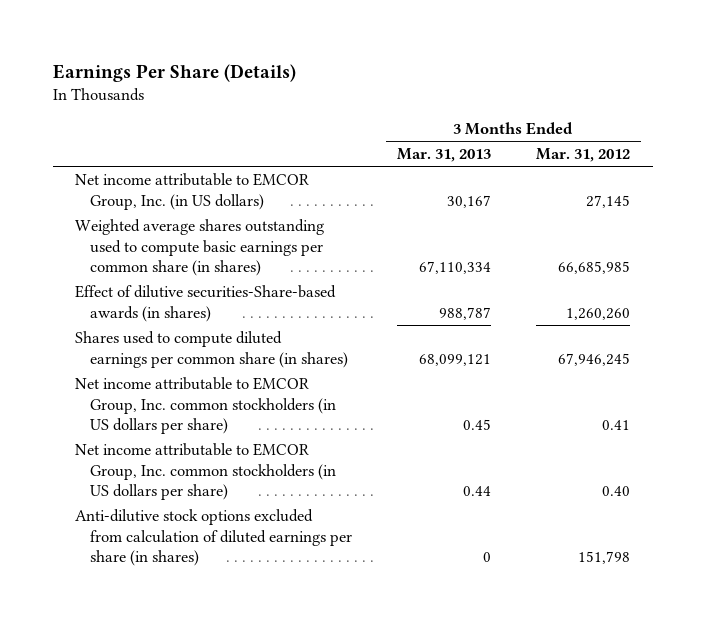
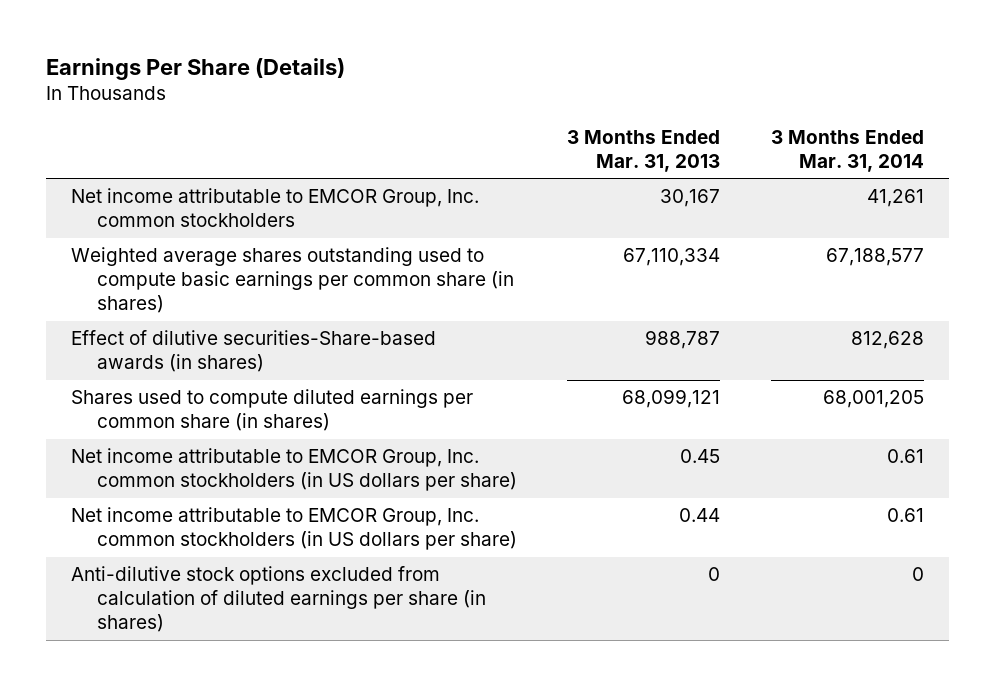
[535,148,630,163] Mar. 31, 2012 -> none
none -> [770,129,924,172] 3 Months Ended Mar. 31, 2014
[75,172,310,210] Net income attributable to EMCOR Group, Inc. (in US dollars) -> [70,188,479,228] Net income attributable to EMCOR Group, Inc. common stockholders

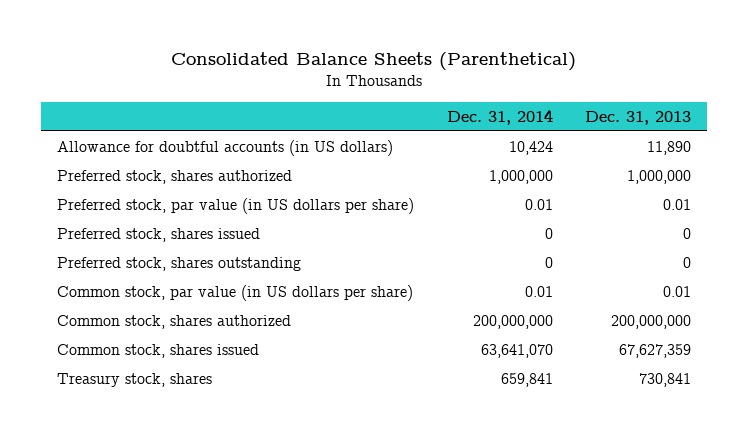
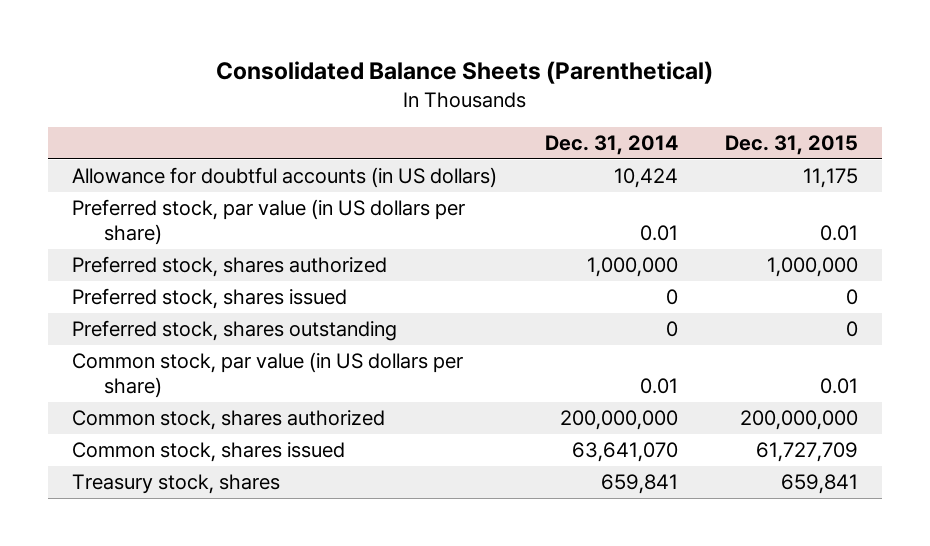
[585,110,692,125] Dec. 31, 2013 -> none
none -> [725,135,859,156] Dec. 31, 2015
[57,169,293,184] Preferred stock, shares authorized -> [71,256,387,278] Preferred stock, shares authorized

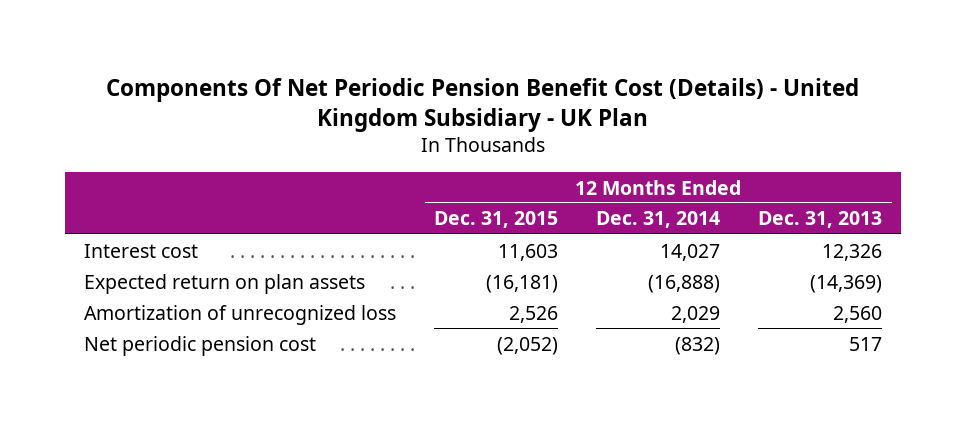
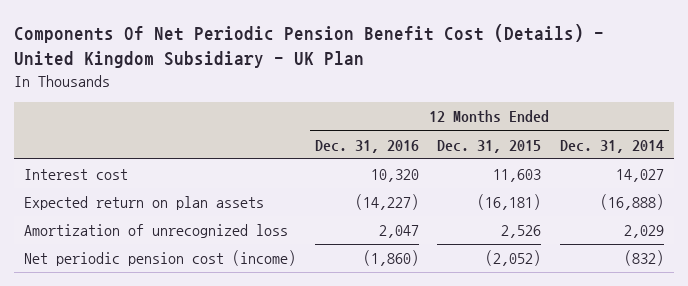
[758,211,883,229] Dec. 31, 2013 -> none
none -> [314,139,419,153] Dec. 31, 2016
[84,335,317,356] Net periodic pension cost -> [23,250,296,267] Net periodic pension cost (income)

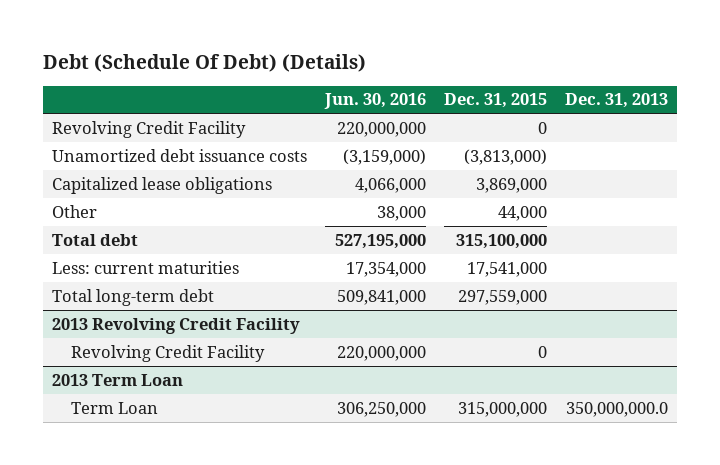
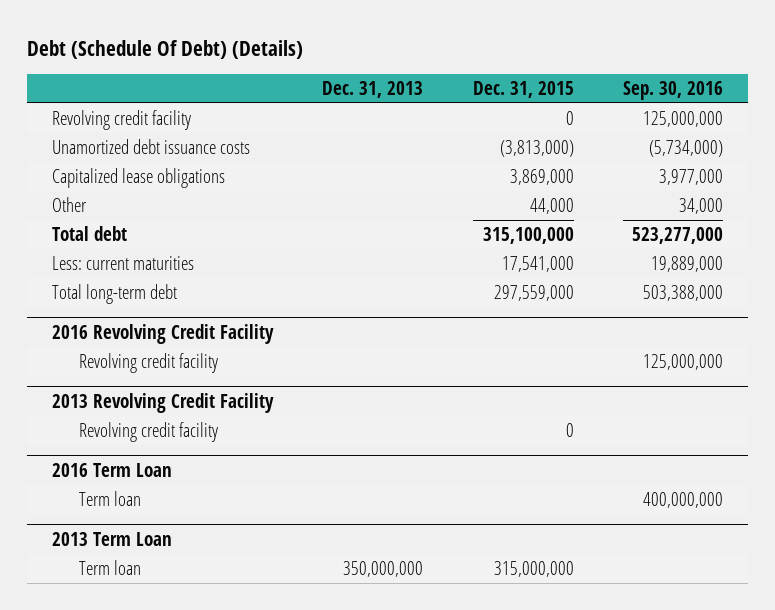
[323,93,426,110] Jun. 30, 2016 -> none
none -> [623,81,724,101] Sep. 30, 2016
[51,120,246,138] Revolving Credit Facility -> [51,109,191,130] Revolving credit facility
none -> [51,323,274,344] 2016 Revolving Credit Facility
none -> [79,352,219,373] Revolving credit facility
[71,344,266,362] Revolving Credit Facility -> [79,421,219,442] Revolving credit facility
none -> [51,462,172,477] 2016 Term Loan
none -> [79,490,142,506] Term loan
[71,401,159,414] Term Loan -> [79,559,142,575] Term loan
[565,401,668,417] 350,000,000.0 -> [343,560,424,577] 350,000,000

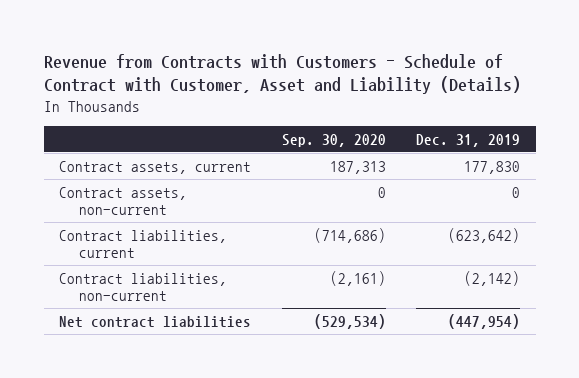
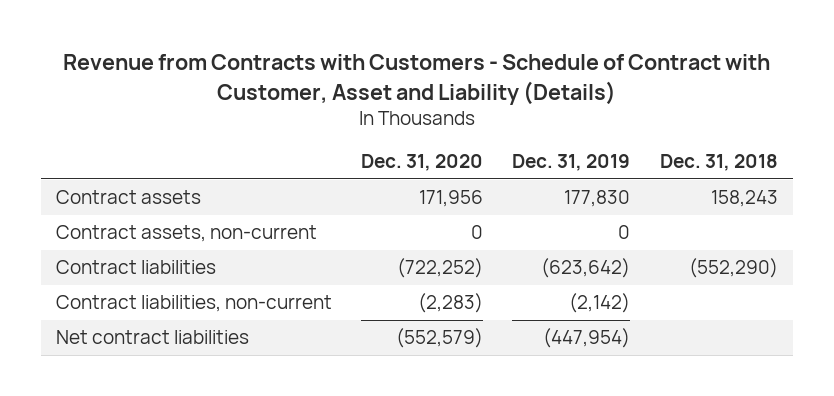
[281,133,386,147] Sep. 30, 2020 -> none
none -> [361,154,484,172] Dec. 31, 2020
none -> [659,154,778,172] Dec. 31, 2018
[59,160,252,174] Contract assets, current -> [55,190,201,205] Contract assets
[59,229,228,259] Contract liabilities, current -> [55,260,216,275] Contract liabilities

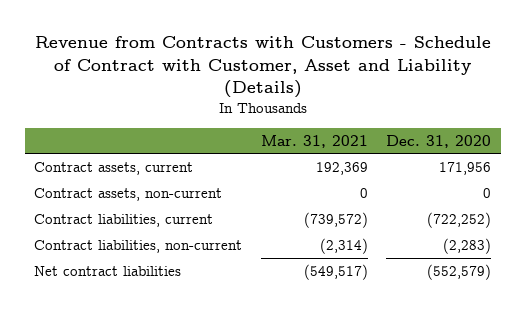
[512,154,631,172] Dec. 31, 2019 -> none
[659,154,778,172] Dec. 31, 2018 -> none
none -> [260,134,368,148] Mar. 31, 2021
[55,190,201,205] Contract assets -> [34,161,194,175] Contract assets, current
[55,260,216,275] Contract liabilities -> [34,213,214,227] Contract liabilities, current

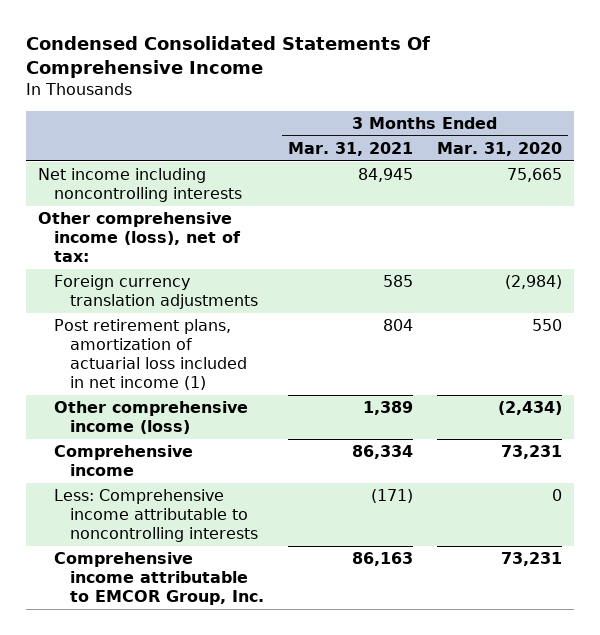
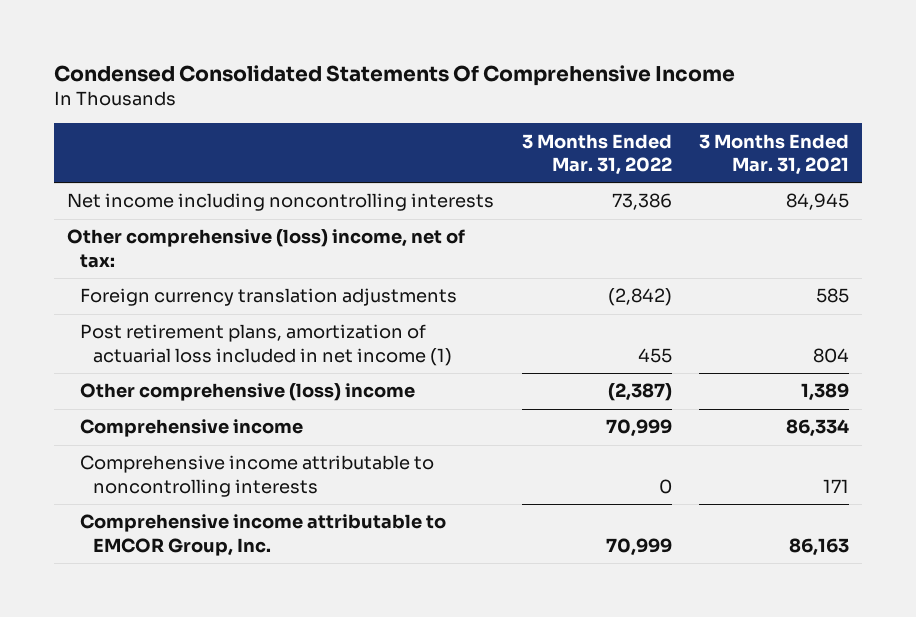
[437,141,563,156] Mar. 31, 2020 -> none
none -> [521,133,672,175] 3 Months Ended Mar. 31, 2022
[37,212,241,262] Other comprehensive income (loss), net of tax: -> [67,229,466,268] Other comprehensive (loss) income, net of tax:
[53,401,248,435] Other comprehensive income (loss) -> [80,383,416,402] Other comprehensive (loss) income
[53,489,258,542] Less: Comprehensive income attributable to noncontrolling interests -> [80,455,435,497] Comprehensive income attributable to noncontrolling interests
[370,489,413,504] (171) -> [822,478,849,493] 171

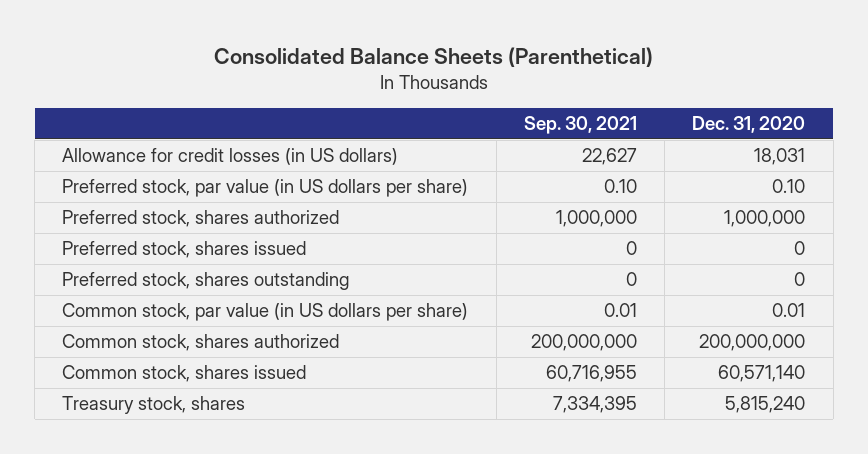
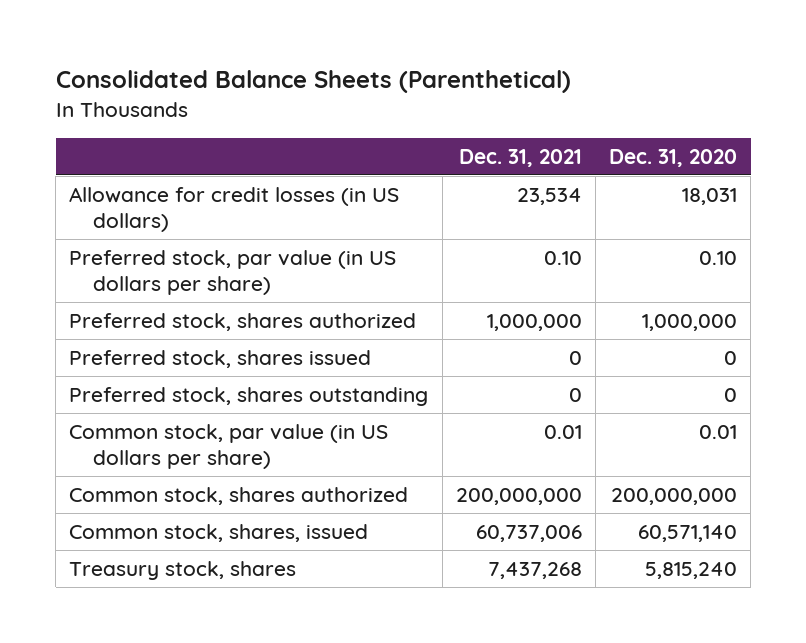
[523,115,637,134] Sep. 30, 2021 -> none
none -> [458,148,582,167] Dec. 31, 2021
[62,365,307,383] Common stock, shares issued -> [69,523,369,542] Common stock, shares, issued

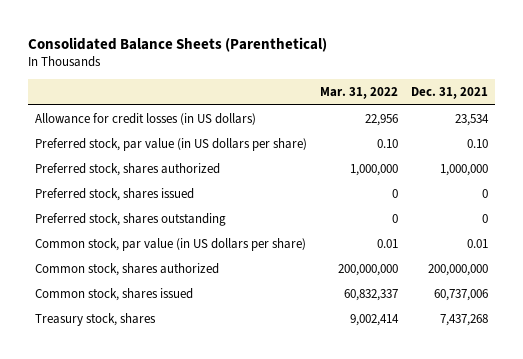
[608,148,737,167] Dec. 31, 2020 -> none
none -> [320,87,399,100] Mar. 31, 2022
[69,523,369,542] Common stock, shares, issued -> [34,287,193,301] Common stock, shares issued

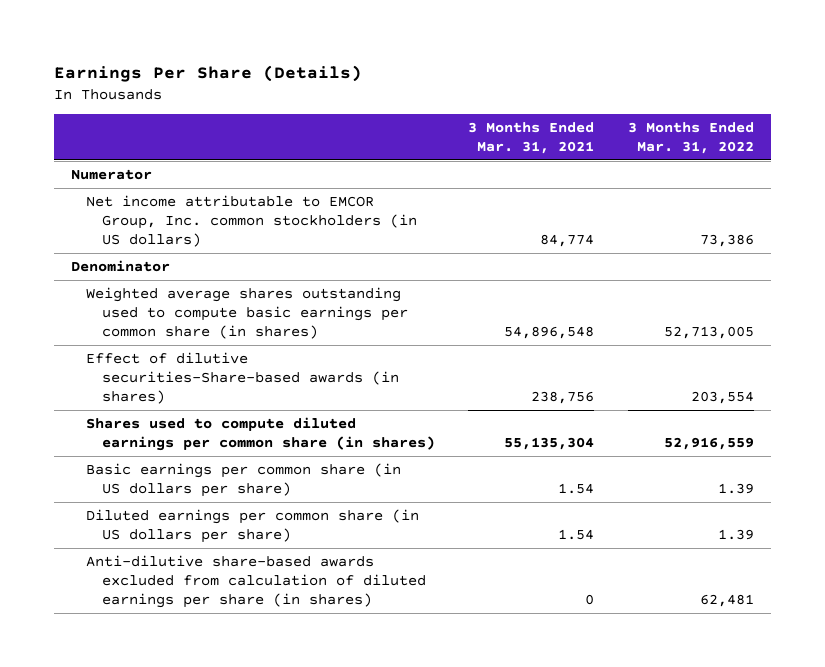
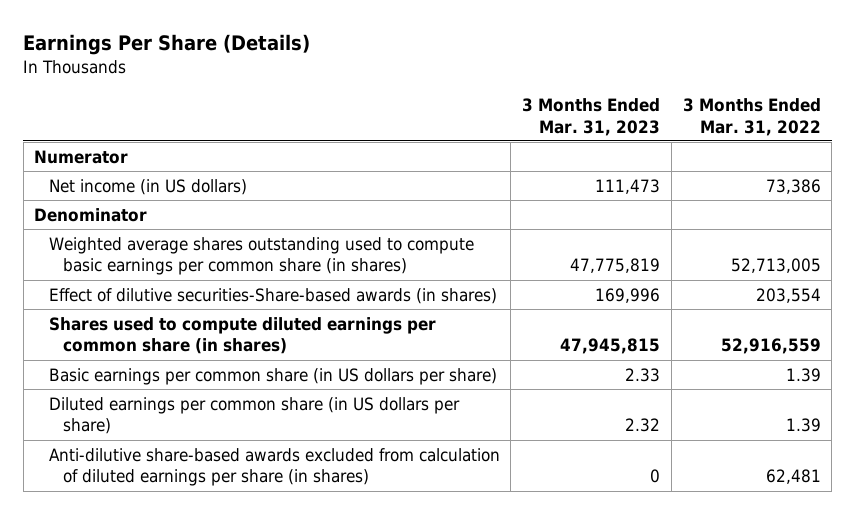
[468,122,595,155] 3 Months Ended Mar. 31, 2021 -> none
none -> [522,98,661,136] 3 Months Ended Mar. 31, 2023
[86,195,417,247] Net income attributable to EMCOR Group, Inc. common stockholders (in US dollars) -> [48,178,247,195] Net income (in US dollars)

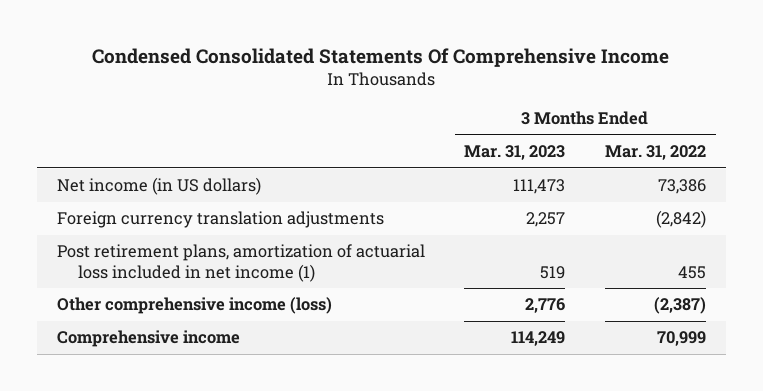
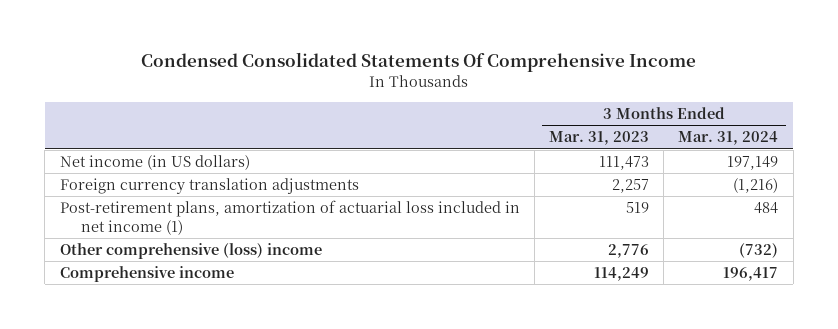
[604,145,706,161] Mar. 31, 2022 -> none
none -> [678,131,779,146] Mar. 31, 2024
[57,244,426,282] Post retirement plans, amortization of actuarial loss included in net income (1) -> [59,200,520,235] Post-retirement plans, amortization of actuarial loss included in net income (1)
[57,297,333,315] Other comprehensive income (loss) -> [59,243,322,260] Other comprehensive (loss) income

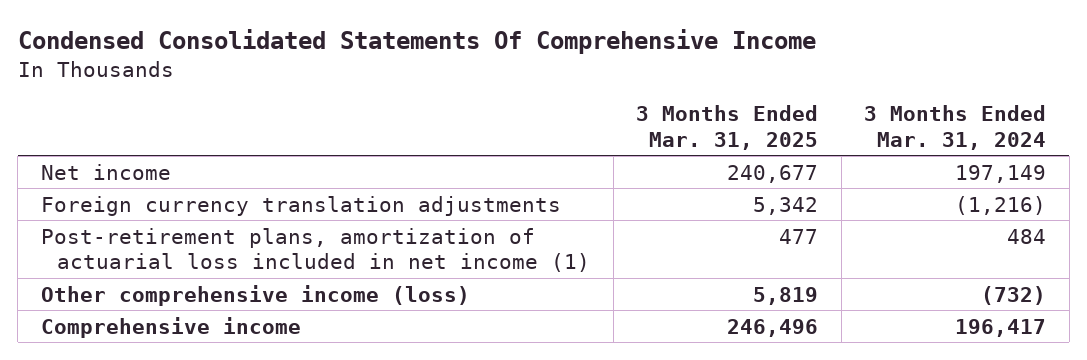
[548,131,649,146] Mar. 31, 2023 -> none
none -> [636,104,819,150] 3 Months Ended Mar. 31, 2025
[59,155,250,171] Net income (in US dollars) -> [40,163,171,180] Net income
[59,243,322,260] Other comprehensive (loss) income -> [40,284,470,306] Other comprehensive income (loss)

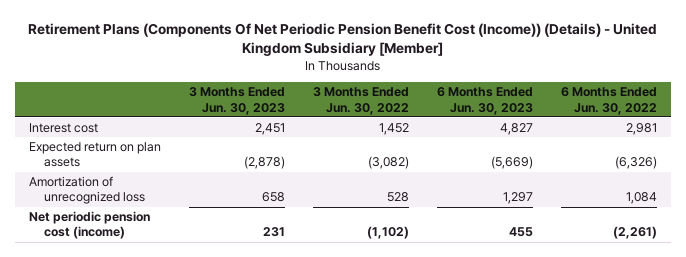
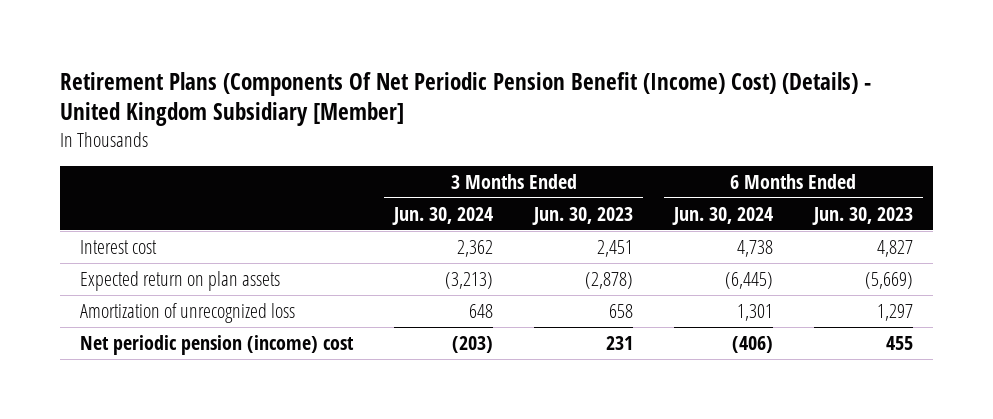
[28,22,658,57] Retirement Plans (Components Of Net Periodic Pension Benefit Cost (Income)) (Details) - United Kingdom Subsidiary [Member] -> [59,72,871,127] Retirement Plans (Components Of Net Periodic Pension Benefit (Income) Cost) (Details) - United Kingdom Subsidiary [Member]
[313,87,410,115] 3 Months Ended Jun. 30, 2022 -> none
[561,87,658,115] 6 Months Ended Jun. 30, 2022 -> none
none -> [392,206,494,225] Jun. 30, 2024
none -> [671,206,773,225] Jun. 30, 2024
[28,211,150,240] Net periodic pension cost (income) -> [80,334,355,355] Net periodic pension (income) cost

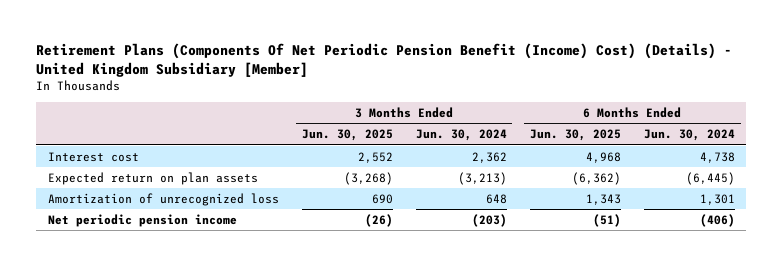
[531,206,633,225] Jun. 30, 2023 -> none
[811,206,913,225] Jun. 30, 2023 -> none
none -> [301,129,393,142] Jun. 30, 2025
none -> [529,129,621,142] Jun. 30, 2025
[80,334,355,355] Net periodic pension (income) cost -> [47,213,237,227] Net periodic pension income

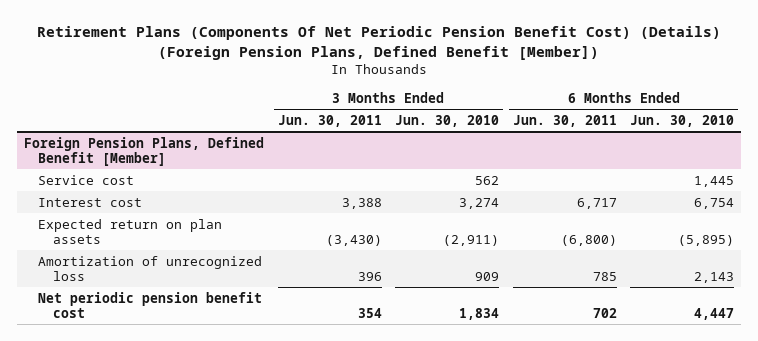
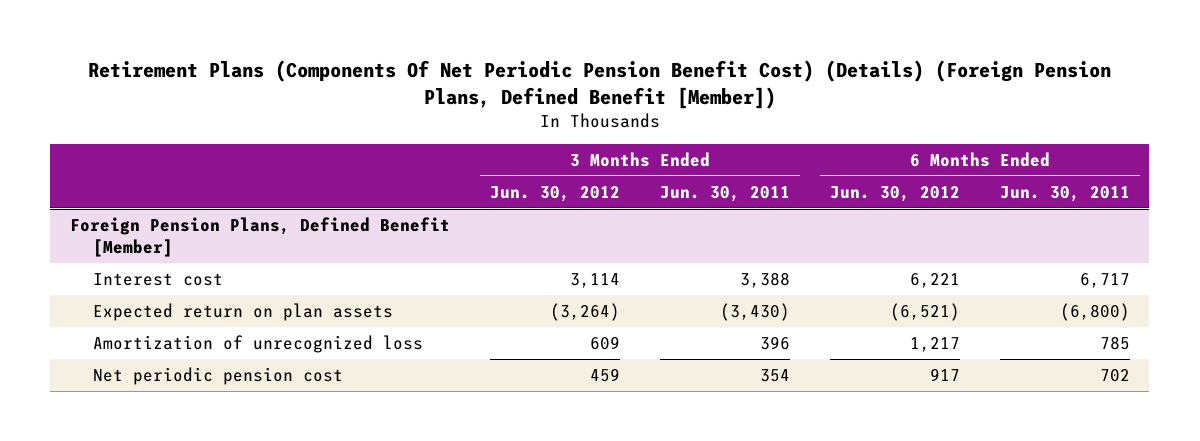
[395,114,500,127] Jun. 30, 2010 -> none
[630,114,735,127] Jun. 30, 2010 -> none
none -> [490,185,621,202] Jun. 30, 2012
none -> [829,185,960,202] Jun. 30, 2012
[38,174,135,185] Service cost -> none
[38,291,263,318] Net periodic pension benefit cost -> [92,366,343,385] Net periodic pension cost

